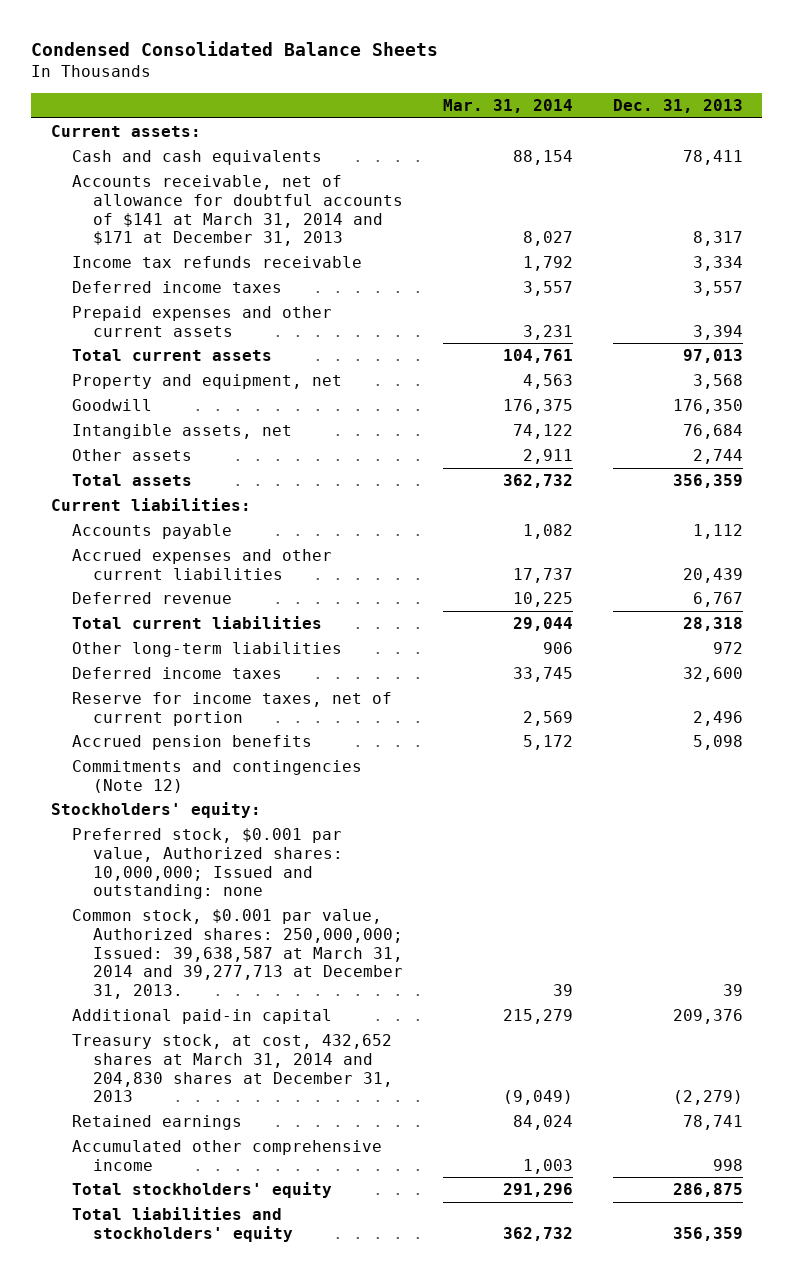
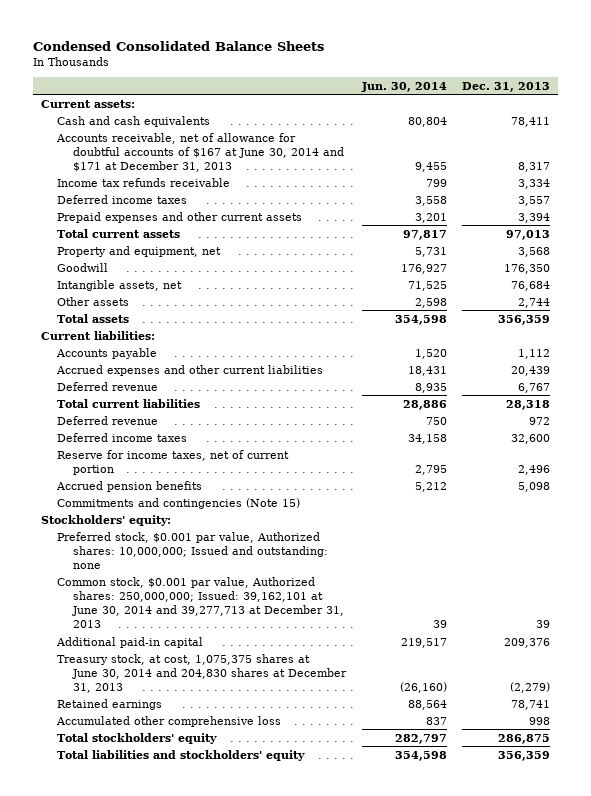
[442,99,573,114] Mar. 31, 2014 -> none
none -> [360,81,447,92] Jun. 30, 2014
[72,175,403,247] Accounts receivable, net of allowance for doubtful accounts of $141 at March 31, 2014 and $171 at December 31, 2013 -> [55,132,344,172] Accounts receivable, net of allowance for doubtful accounts of $167 at June 30, 2014 and $171 at December 31, 2013
[72,642,343,658] Other long-term liabilities -> [56,415,158,425] Deferred revenue
[72,760,363,793] Commitments and contingencies (Note 12) -> [56,497,300,509] Commitments and contingencies (Note 15)
[72,909,403,1000] Common stock, $0.001 par value, Authorized shares: 250,000,000; Issued: 39,638,587 at March 31, 2014 and 39,277,713 at December 31, 2013. -> [56,576,344,629] Common stock, $0.001 par value, Authorized shares: 250,000,000; Issued: 39,162,101 at June 30, 2014 and 39,277,713 at December 31, 2013
[72,1034,393,1103] Treasury stock, at cost, 432,652 shares at March 31, 2014 and 204,830 shares at December 31, 2013 -> [56,653,347,693] Treasury stock, at cost, 1,075,375 shares at June 30, 2014 and 204,830 shares at December 31, 2013
[72,1140,383,1171] Accumulated other comprehensive income -> [55,715,281,727] Accumulated other comprehensive loss

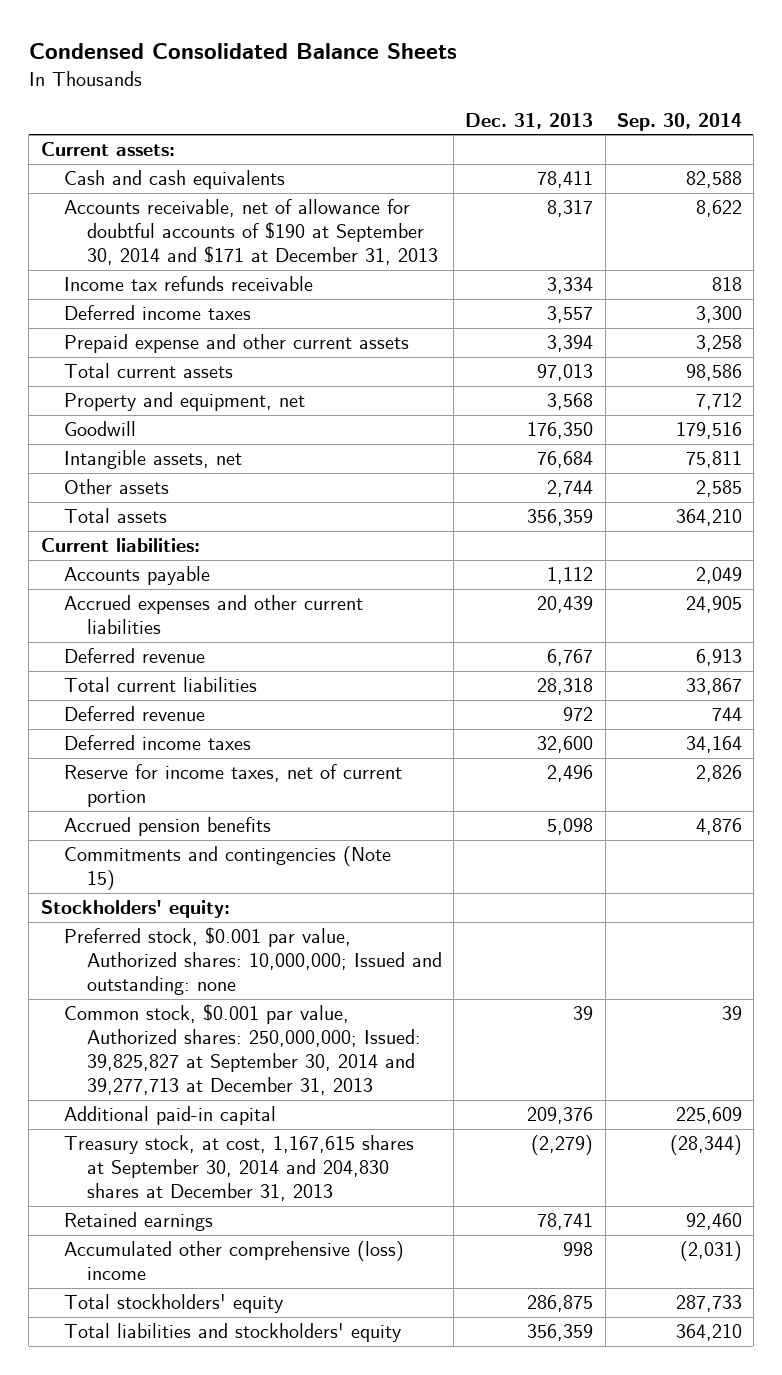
[360,81,447,92] Jun. 30, 2014 -> none
none -> [616,112,742,131] Sep. 30, 2014
[55,132,344,172] Accounts receivable, net of allowance for doubtful accounts of $167 at June 30, 2014 and $171 at December 31, 2013 -> [63,199,439,266] Accounts receivable, net of allowance for doubtful accounts of $190 at September 30, 2014 and $171 at December 31, 2013
[56,211,302,223] Prepaid expenses and other current assets -> [63,334,409,354] Prepaid expense and other current assets
[56,576,344,629] Common stock, $0.001 par value, Authorized shares: 250,000,000; Issued: 39,162,101 at June 30, 2014 and 39,277,713 at December 31, 2013 -> [63,1004,422,1095] Common stock, $0.001 par value, Authorized shares: 250,000,000; Issued: 39,825,827 at September 30, 2014 and 39,277,713 at December 31, 2013
[56,653,347,693] Treasury stock, at cost, 1,075,375 shares at June 30, 2014 and 204,830 shares at December 31, 2013 -> [63,1135,414,1202] Treasury stock, at cost, 1,167,615 shares at September 30, 2014 and 204,830 shares at December 31, 2013
[55,715,281,727] Accumulated other comprehensive loss -> [63,1241,404,1281] Accumulated other comprehensive (loss) income

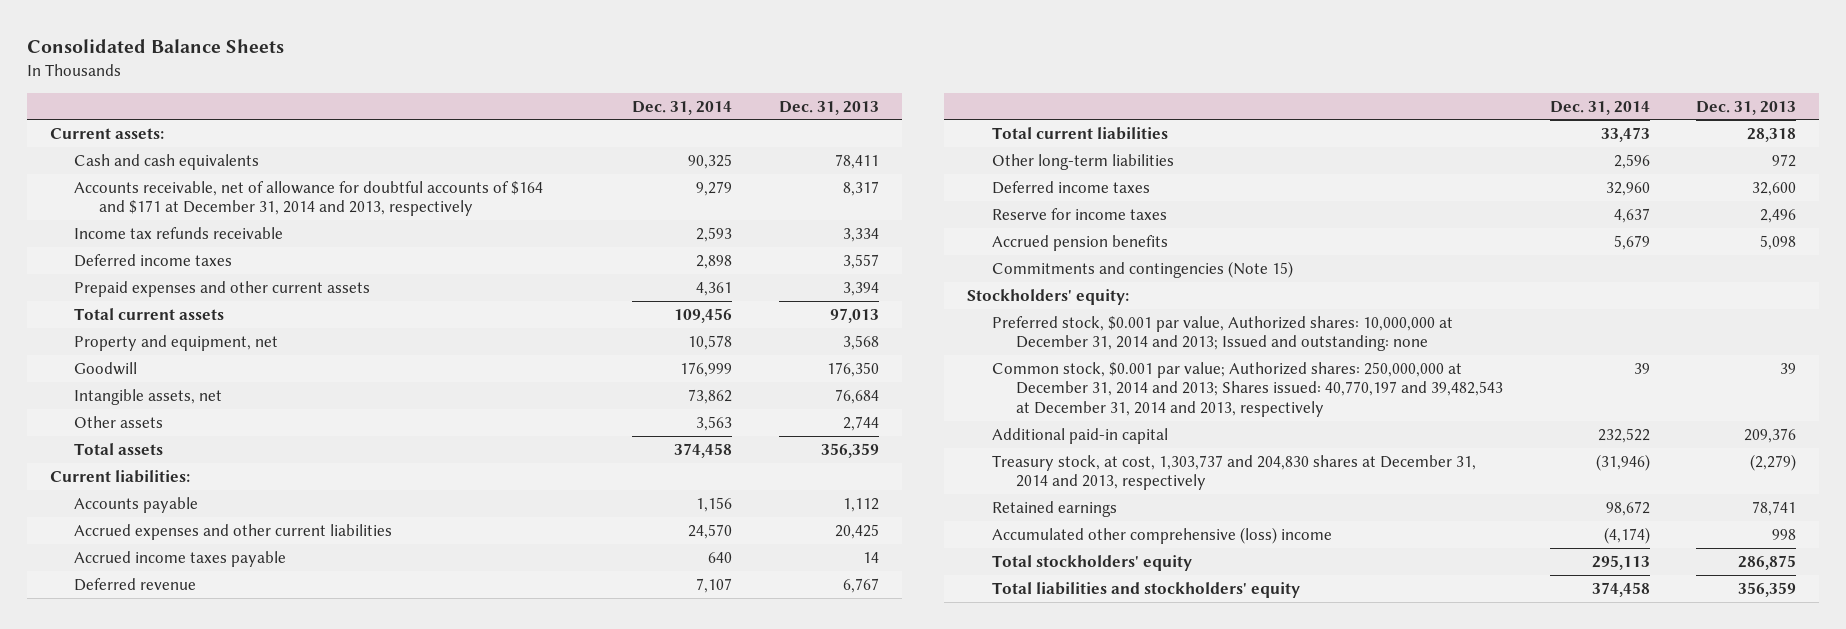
[28,43,457,60] Condensed Consolidated Balance Sheets -> [26,39,284,54] Consolidated Balance Sheets
[616,112,742,131] Sep. 30, 2014 -> none
none -> [632,100,733,115] Dec. 31, 2014
[63,199,439,266] Accounts receivable, net of allowance for doubtful accounts of $190 at September 30, 2014 and $171 at December 31, 2013 -> [74,180,544,217] Accounts receivable, net of allowance for doubtful accounts of $164 and $171 at December 31, 2014 and 2013, respectively
[63,334,409,354] Prepaid expense and other current assets -> [74,280,371,297] Prepaid expenses and other current assets
[537,596,594,614] 20,439 -> [834,523,879,539] 20,425
none -> [74,550,287,567] Accrued income taxes payable
[63,706,205,722] Deferred revenue -> [991,153,1174,170] Other long-term liabilities
[63,764,402,808] Reserve for income taxes, net of current portion -> [991,207,1167,220] Reserve for income taxes
[63,927,443,996] Preferred stock, $0.001 par value, Authorized shares: 10,000,000; Issued and outstanding: none -> [991,315,1453,352] Preferred stock, $0.001 par value, Authorized shares: 10,000,000 at December 31, 2014 and 2013; Issued and outstanding: none
[63,1004,422,1095] Common stock, $0.001 par value, Authorized shares: 250,000,000; Issued: 39,825,827 at September 30, 2014 and 39,277,713 at December 31, 2013 -> [991,361,1504,417] Common stock, $0.001 par value; Authorized shares: 250,000,000 at December 31, 2014 and 2013; Shares issued: 40,770,197 and 39,482,543 at December 31, 2014 and 2013, respectively
[63,1135,414,1202] Treasury stock, at cost, 1,167,615 shares at September 30, 2014 and 204,830 shares at December 31, 2013 -> [991,454,1476,491] Treasury stock, at cost, 1,303,737 and 204,830 shares at December 31, 2014 and 2013, respectively

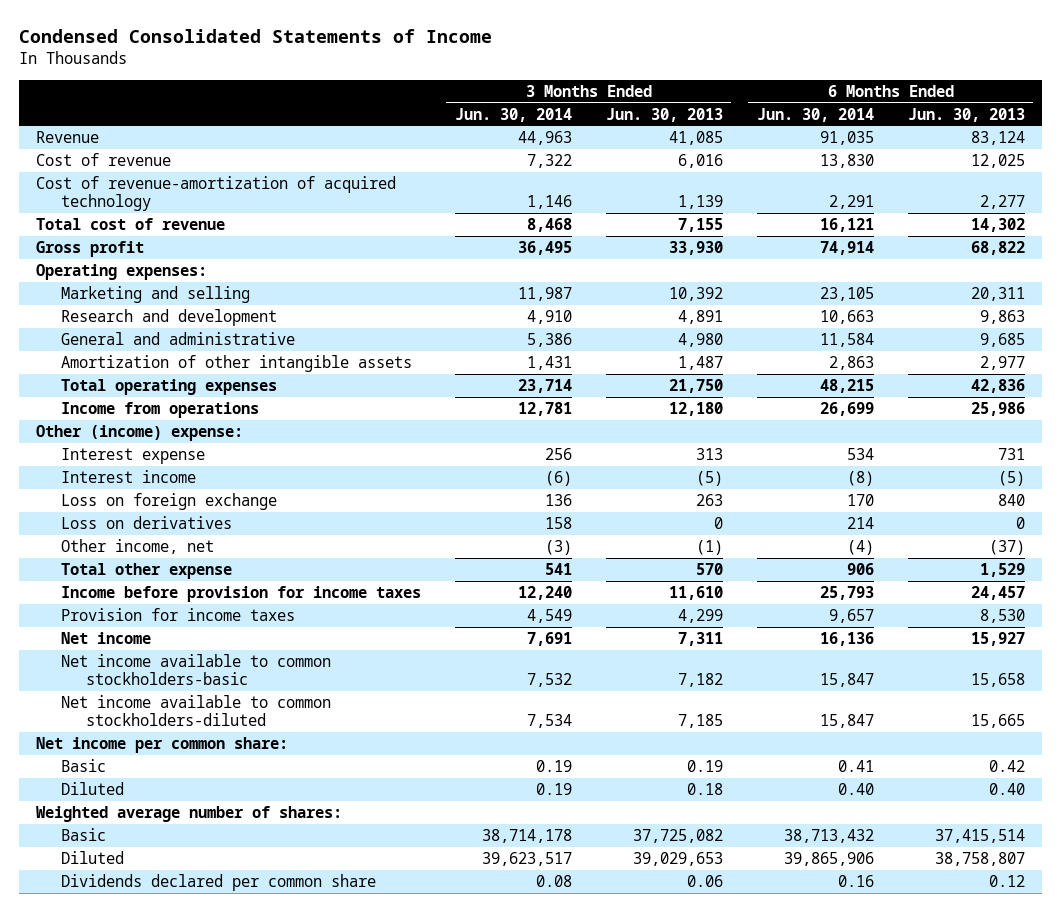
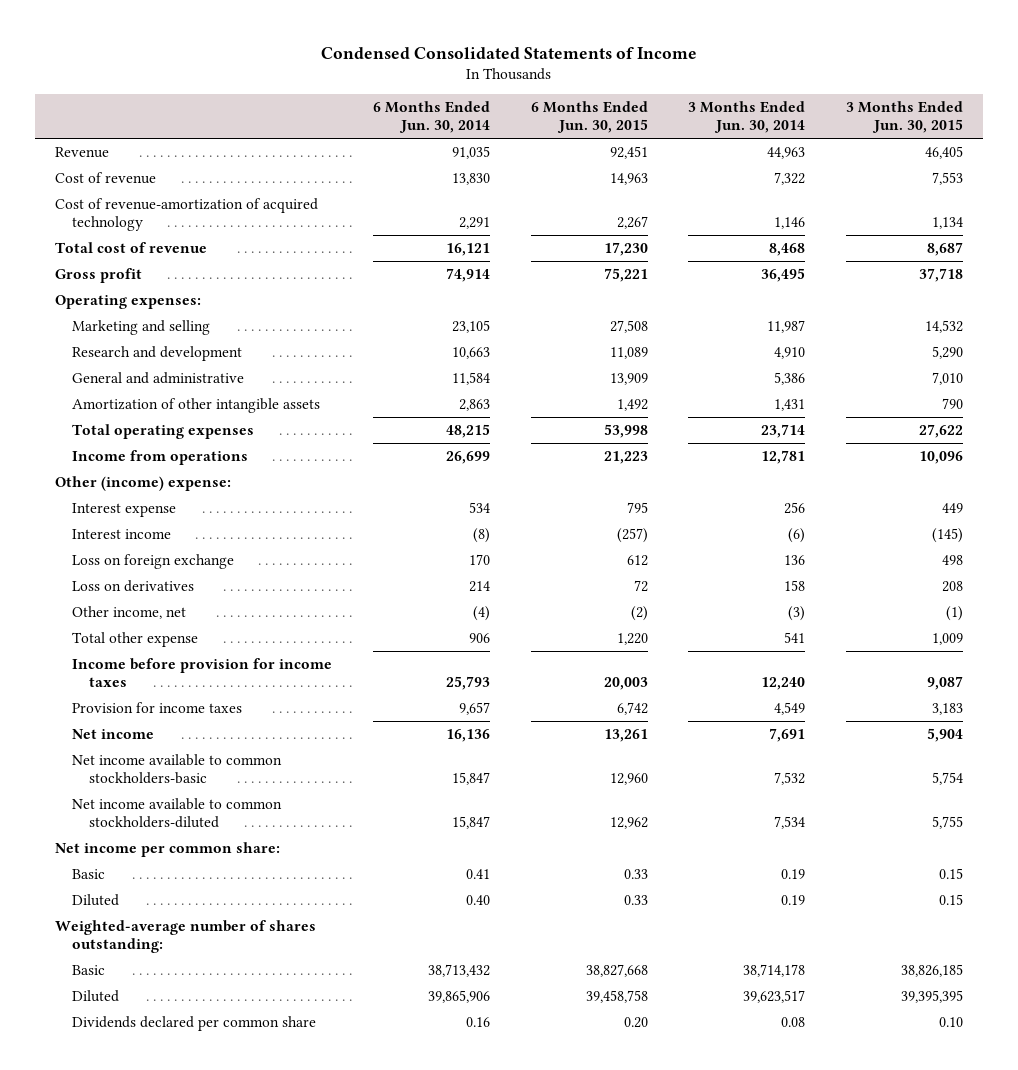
[605,107,723,122] Jun. 30, 2013 -> none
[907,107,1025,122] Jun. 30, 2013 -> none
none -> [530,101,648,134] 6 Months Ended Jun. 30, 2015
none -> [846,101,964,134] 3 Months Ended Jun. 30, 2015
[35,806,342,823] Weighted average number of shares: -> [55,920,317,953] Weighted-average number of shares outstanding:

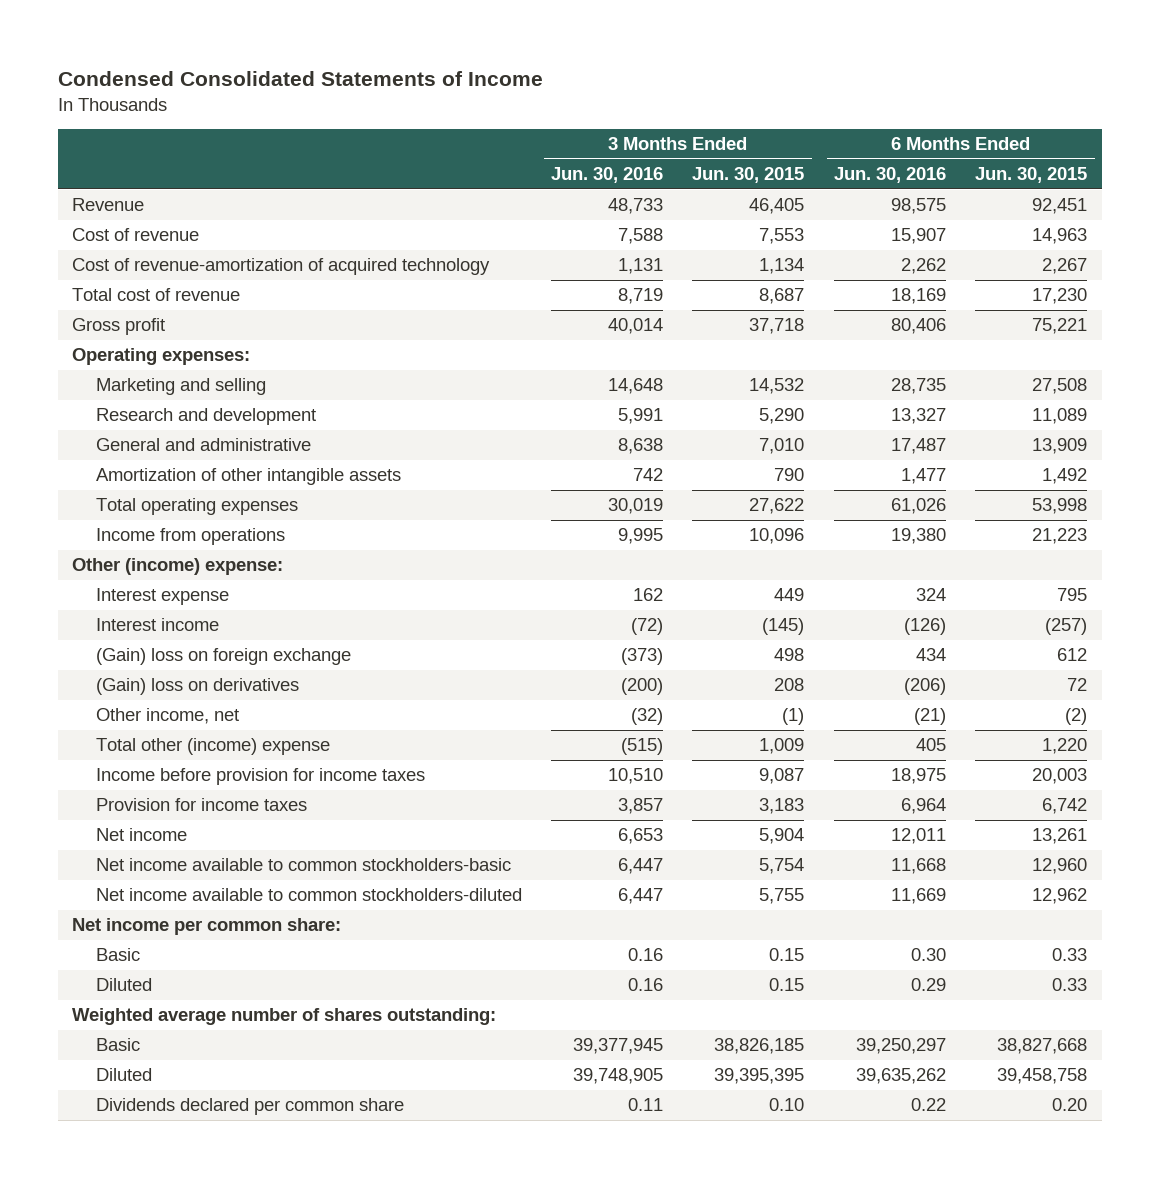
[372,101,490,134] 6 Months Ended Jun. 30, 2014 -> none
[688,101,806,134] 3 Months Ended Jun. 30, 2014 -> none
none -> [550,167,663,184] Jun. 30, 2016
none -> [833,167,946,184] Jun. 30, 2016
[72,554,235,570] Loss on foreign exchange -> [95,648,351,666] (Gain) loss on foreign exchange
[72,580,195,593] Loss on derivatives -> [95,678,299,696] (Gain) loss on derivatives
[72,632,199,648] Total other expense -> [95,738,330,756] Total other (income) expense
[55,920,317,953] Weighted-average number of shares outstanding: -> [72,1008,497,1026] Weighted average number of shares outstanding:

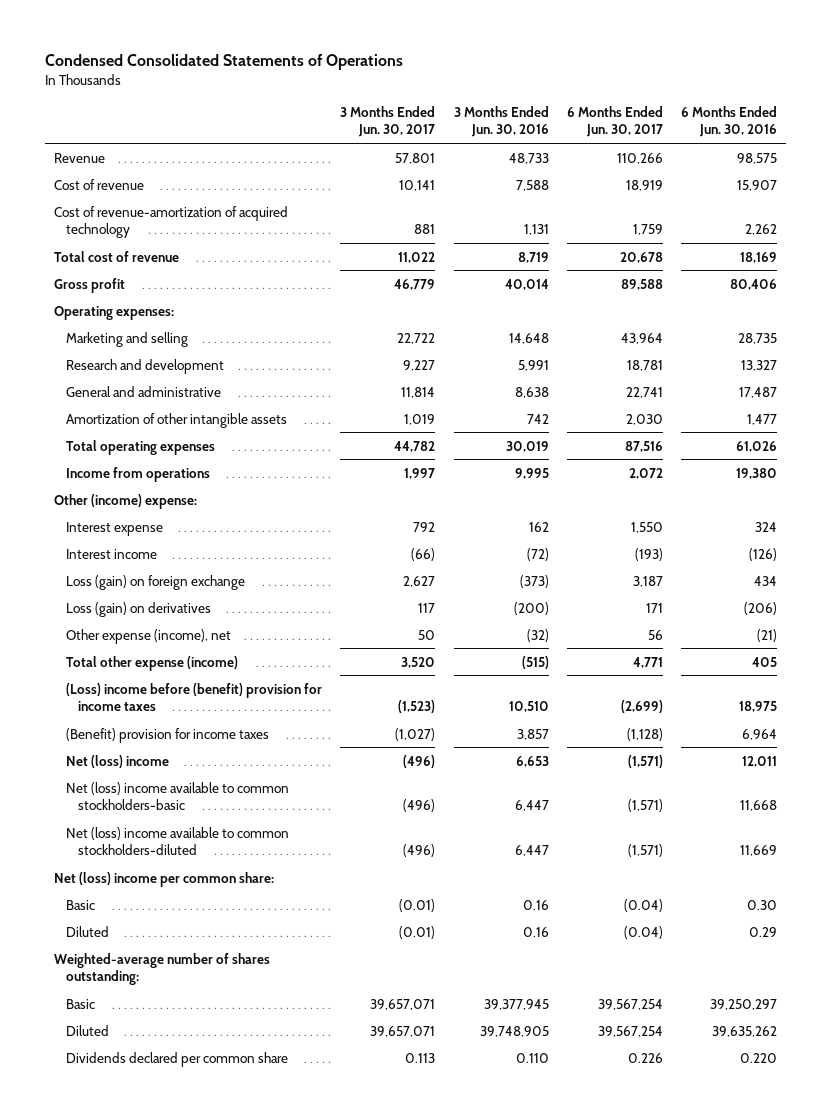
[57,70,543,86] Condensed Consolidated Statements of Income -> [44,54,403,71] Condensed Consolidated Statements of Operations
[692,167,805,184] Jun. 30, 2015 -> none
[975,167,1088,184] Jun. 30, 2015 -> none
none -> [340,105,436,138] 3 Months Ended Jun. 30, 2017
none -> [566,105,663,138] 6 Months Ended Jun. 30, 2017
[95,648,351,666] (Gain) loss on foreign exchange -> [65,574,245,590] Loss (gain) on foreign exchange
[95,678,299,696] (Gain) loss on derivatives -> [65,601,211,617] Loss (gain) on derivatives
[95,708,239,725] Other income, net -> [65,628,231,644] Other expense (income), net
[95,738,330,756] Total other (income) expense -> [65,655,238,671] Total other expense (income)
[95,768,425,786] Income before provision for income taxes -> [65,682,322,712] (Loss) income before (benefit) provision for income taxes
[95,798,307,812] Provision for income taxes -> [65,727,269,743] (Benefit) provision for income taxes
[95,828,187,842] Net income -> [65,754,169,768] Net (loss) income
[95,858,511,872] Net income available to common stockholders-basic -> [65,781,289,811] Net (loss) income available to common stockholders-basic
[95,888,522,902] Net income available to common stockholders-diluted -> [65,826,289,856] Net (loss) income available to common stockholders-diluted
[72,918,342,936] Net income per common share: -> [54,871,275,887] Net (loss) income per common share:
[72,1008,497,1026] Weighted average number of shares outstanding: -> [54,952,271,986] Weighted-average number of shares outstanding:
[627,1098,663,1112] 0.11 -> [515,1052,549,1063] 0.110
[910,1098,946,1112] 0.22 -> [740,1052,778,1063] 0.220

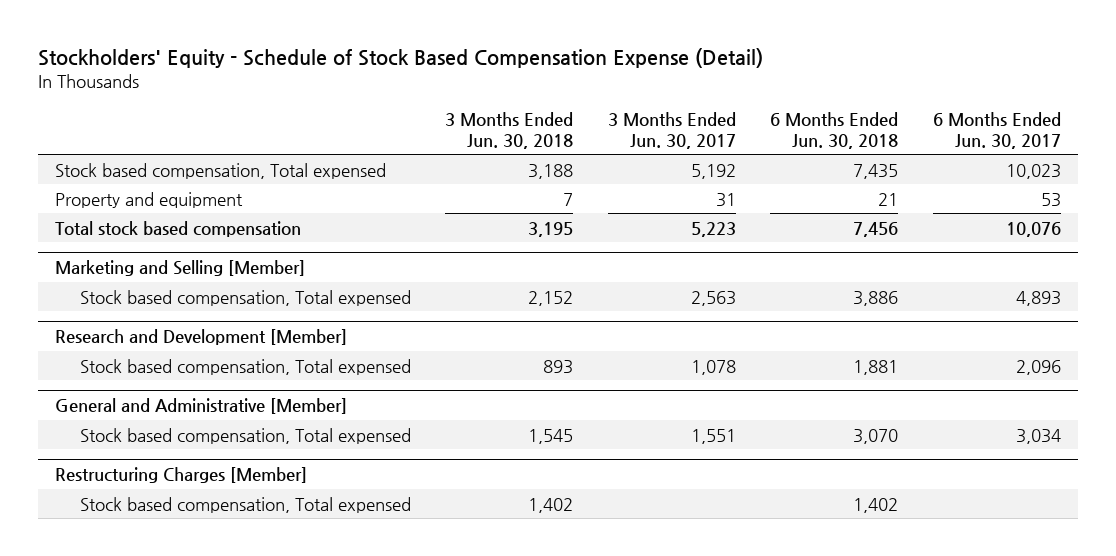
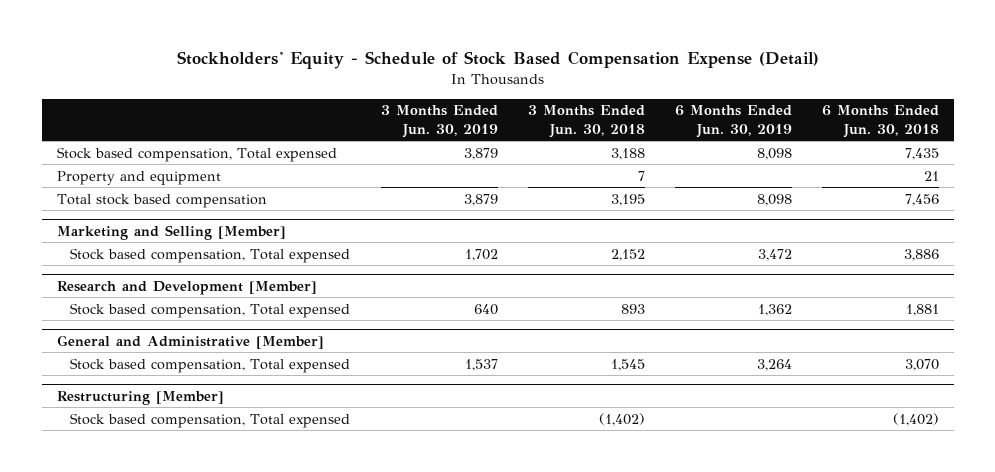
[607,111,736,149] 3 Months Ended Jun. 30, 2017 -> none
[932,111,1061,149] 6 Months Ended Jun. 30, 2017 -> none
none -> [380,105,498,138] 3 Months Ended Jun. 30, 2019
none -> [674,105,792,138] 6 Months Ended Jun. 30, 2019
[55,466,308,483] Restructuring Charges [Member] -> [56,390,224,405] Restructuring [Member]
[528,497,574,513] 1,402 -> [598,412,645,426] (1,402)
[853,497,899,513] 1,402 -> [892,412,939,426] (1,402)

